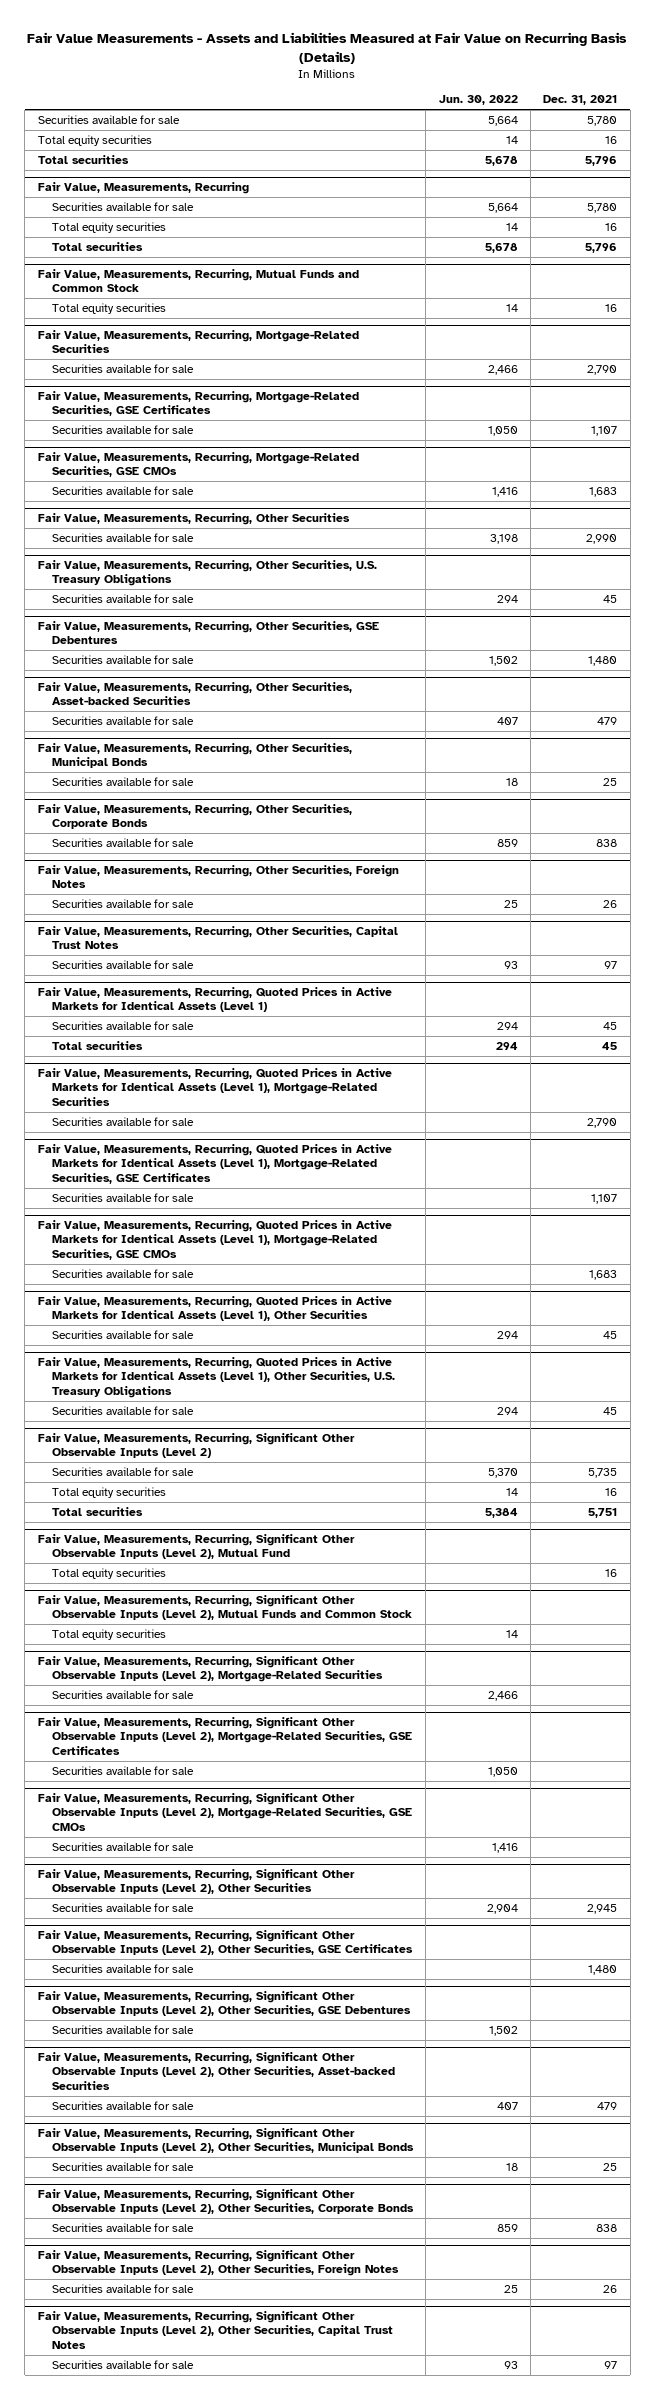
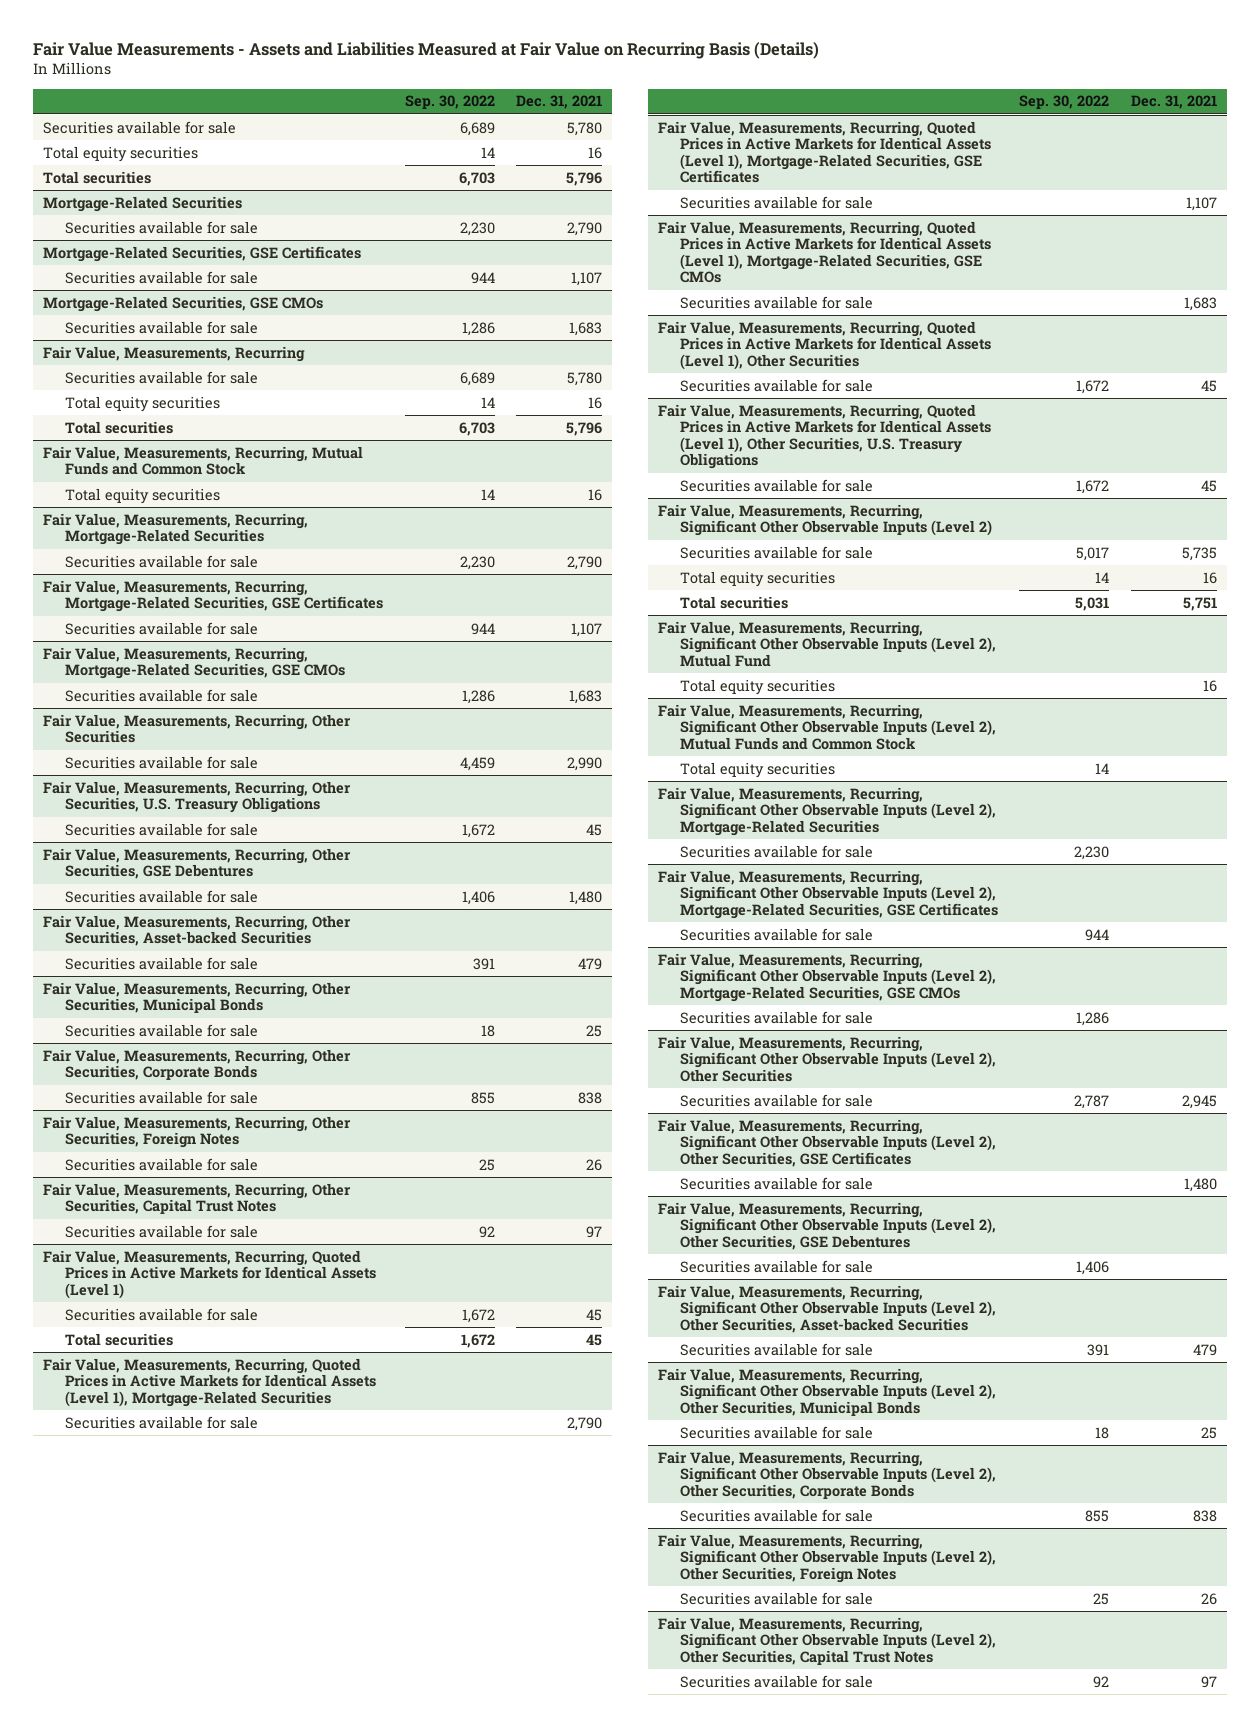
[438,95,518,106] Jun. 30, 2022 -> none
none -> [404,95,495,110] Sep. 30, 2022
none -> [43,195,243,212] Mortgage-Related Securities
none -> [65,220,259,234] Securities available for sale
none -> [43,245,362,262] Mortgage-Related Securities, GSE Certificates
none -> [65,270,259,284] Securities available for sale
none -> [43,295,324,312] Mortgage-Related Securities, GSE CMOs
none -> [65,320,259,334] Securities available for sale

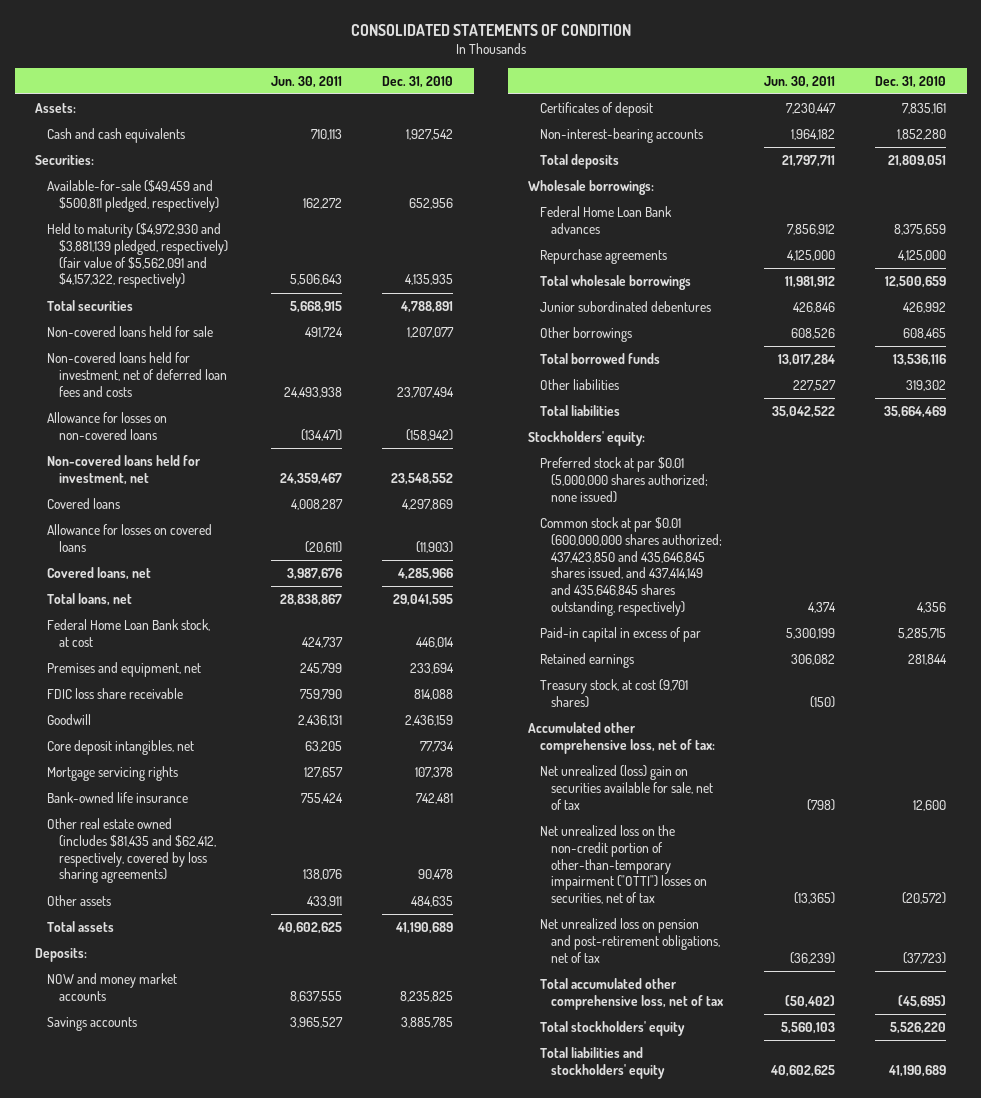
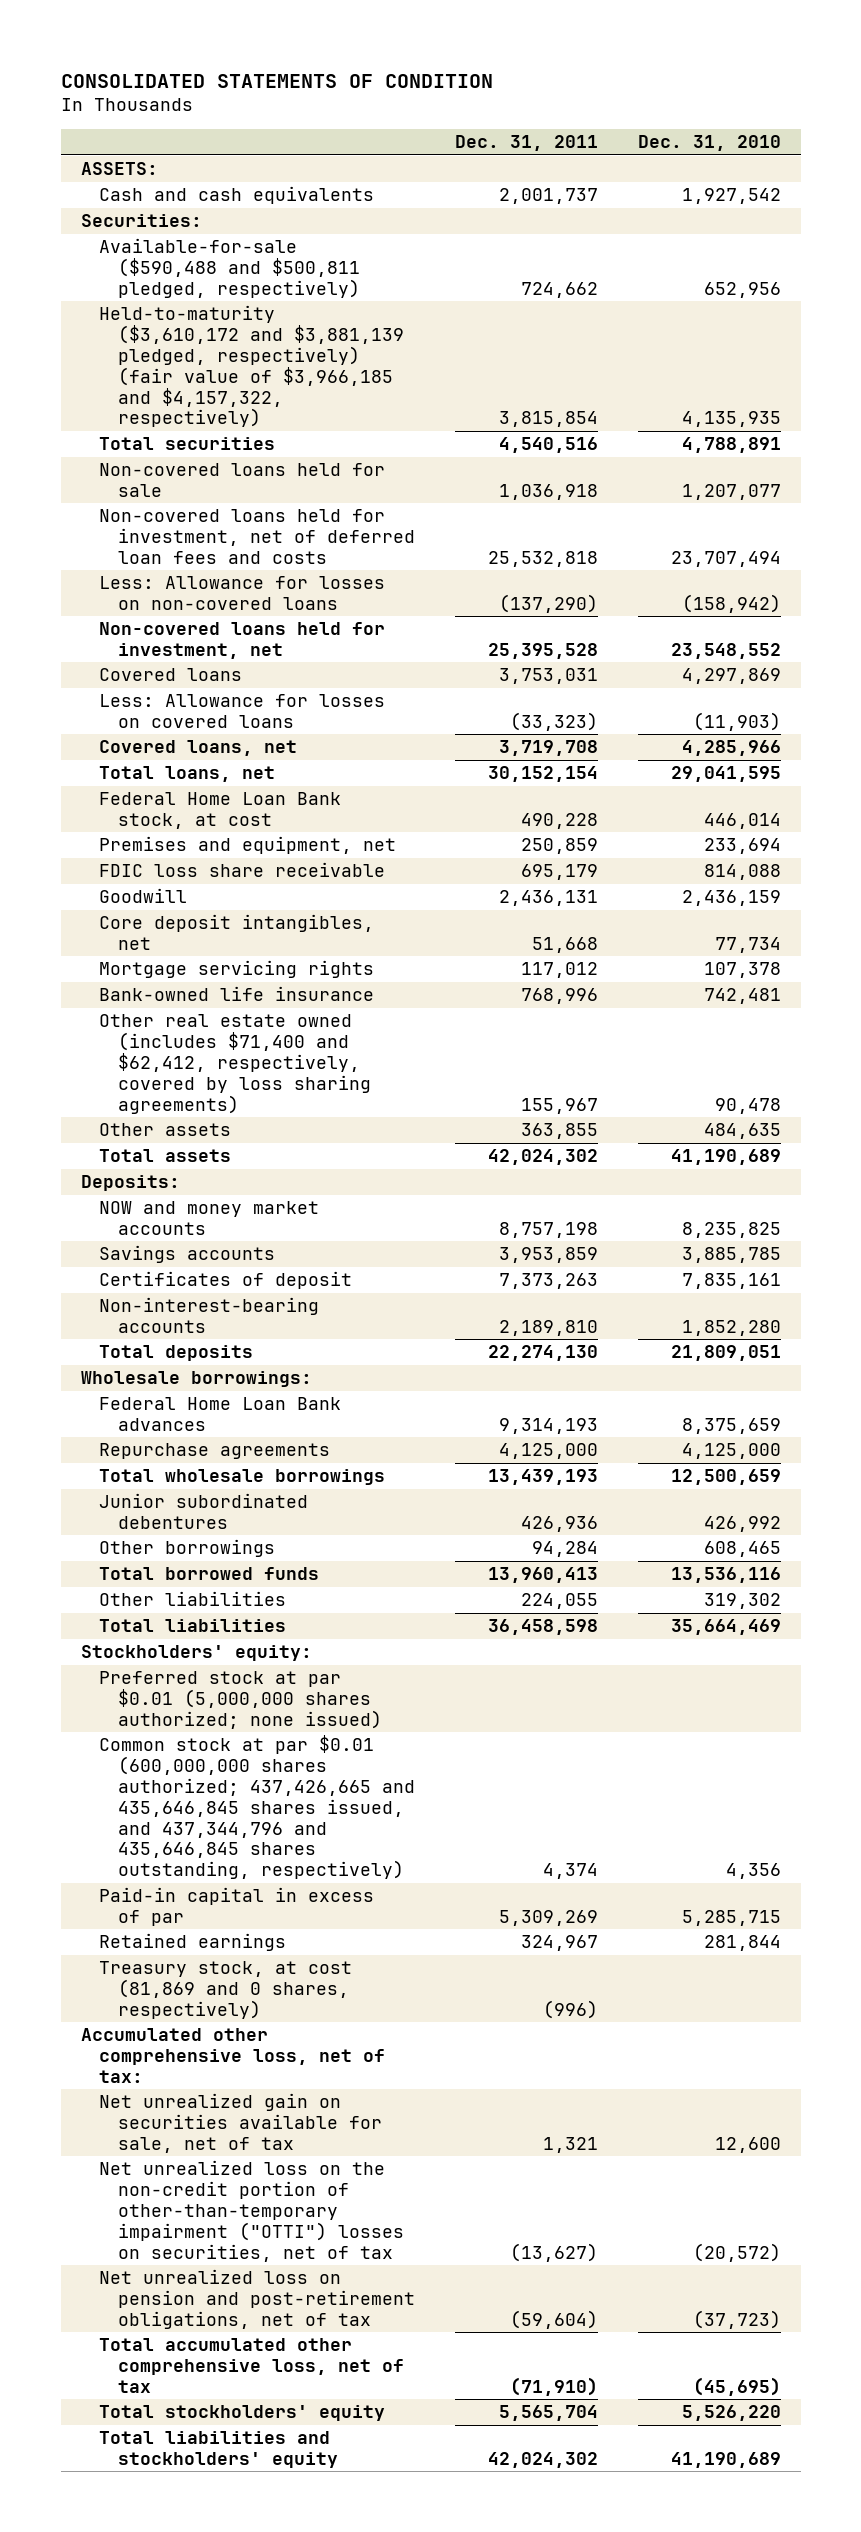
[270,75,342,88] Jun. 30, 2011 -> none
none -> [454,135,598,152] Dec. 31, 2011
[34,103,76,114] Assets: -> [80,162,158,176] ASSETS:
[46,180,219,212] Available-for-sale ($49,459 and $500,811 pledged, respectively) -> [99,238,360,298] Available-for-sale ($590,488 and $500,811 pledged, respectively)
[46,223,228,289] Held to maturity ($4,972,930 and $3,881,139 pledged, respectively) (fair value of $5,562,091 and $4,157,322, respectively) -> [99,305,404,428] Held-to-maturity ($3,610,172 and $3,881,139 pledged, respectively) (fair value of $3,966,185 and $4,157,322, respectively)
[46,412,167,440] Allowance for losses on non-covered loans -> [99,576,386,611] Less: Allowance for losses on non-covered loans
[46,524,212,552] Allowance for losses on covered loans -> [99,694,386,729] Less: Allowance for losses on covered loans
[46,818,216,884] Other real estate owned (includes $81,435 and $62,412, respectively, covered by loss sharing agreements) -> [99,1014,371,1114] Other real estate owned (includes $71,400 and $62,412, respectively, covered by loss sharing agreements)
[539,517,723,617] Common stock at par $0.01 (600,000,000 shares authorized; 437,423,850 and 435,646,845 shares issued, and 437,414,149 and 435,646,845 shares outstanding, respectively) -> [99,1735,415,1880] Common stock at par $0.01 (600,000,000 shares authorized; 437,426,665 and 435,646,845 shares issued, and 437,344,796 and 435,646,845 shares outstanding, respectively)
[539,679,688,708] Treasury stock, at cost (9,701 shares) -> [99,1961,353,2019] Treasury stock, at cost (81,869 and 0 shares, respectively)
[539,765,714,810] Net unrealized (loss) gain on securities available for sale, net of tax -> [99,2093,382,2153] Net unrealized gain on securities available for sale, net of tax

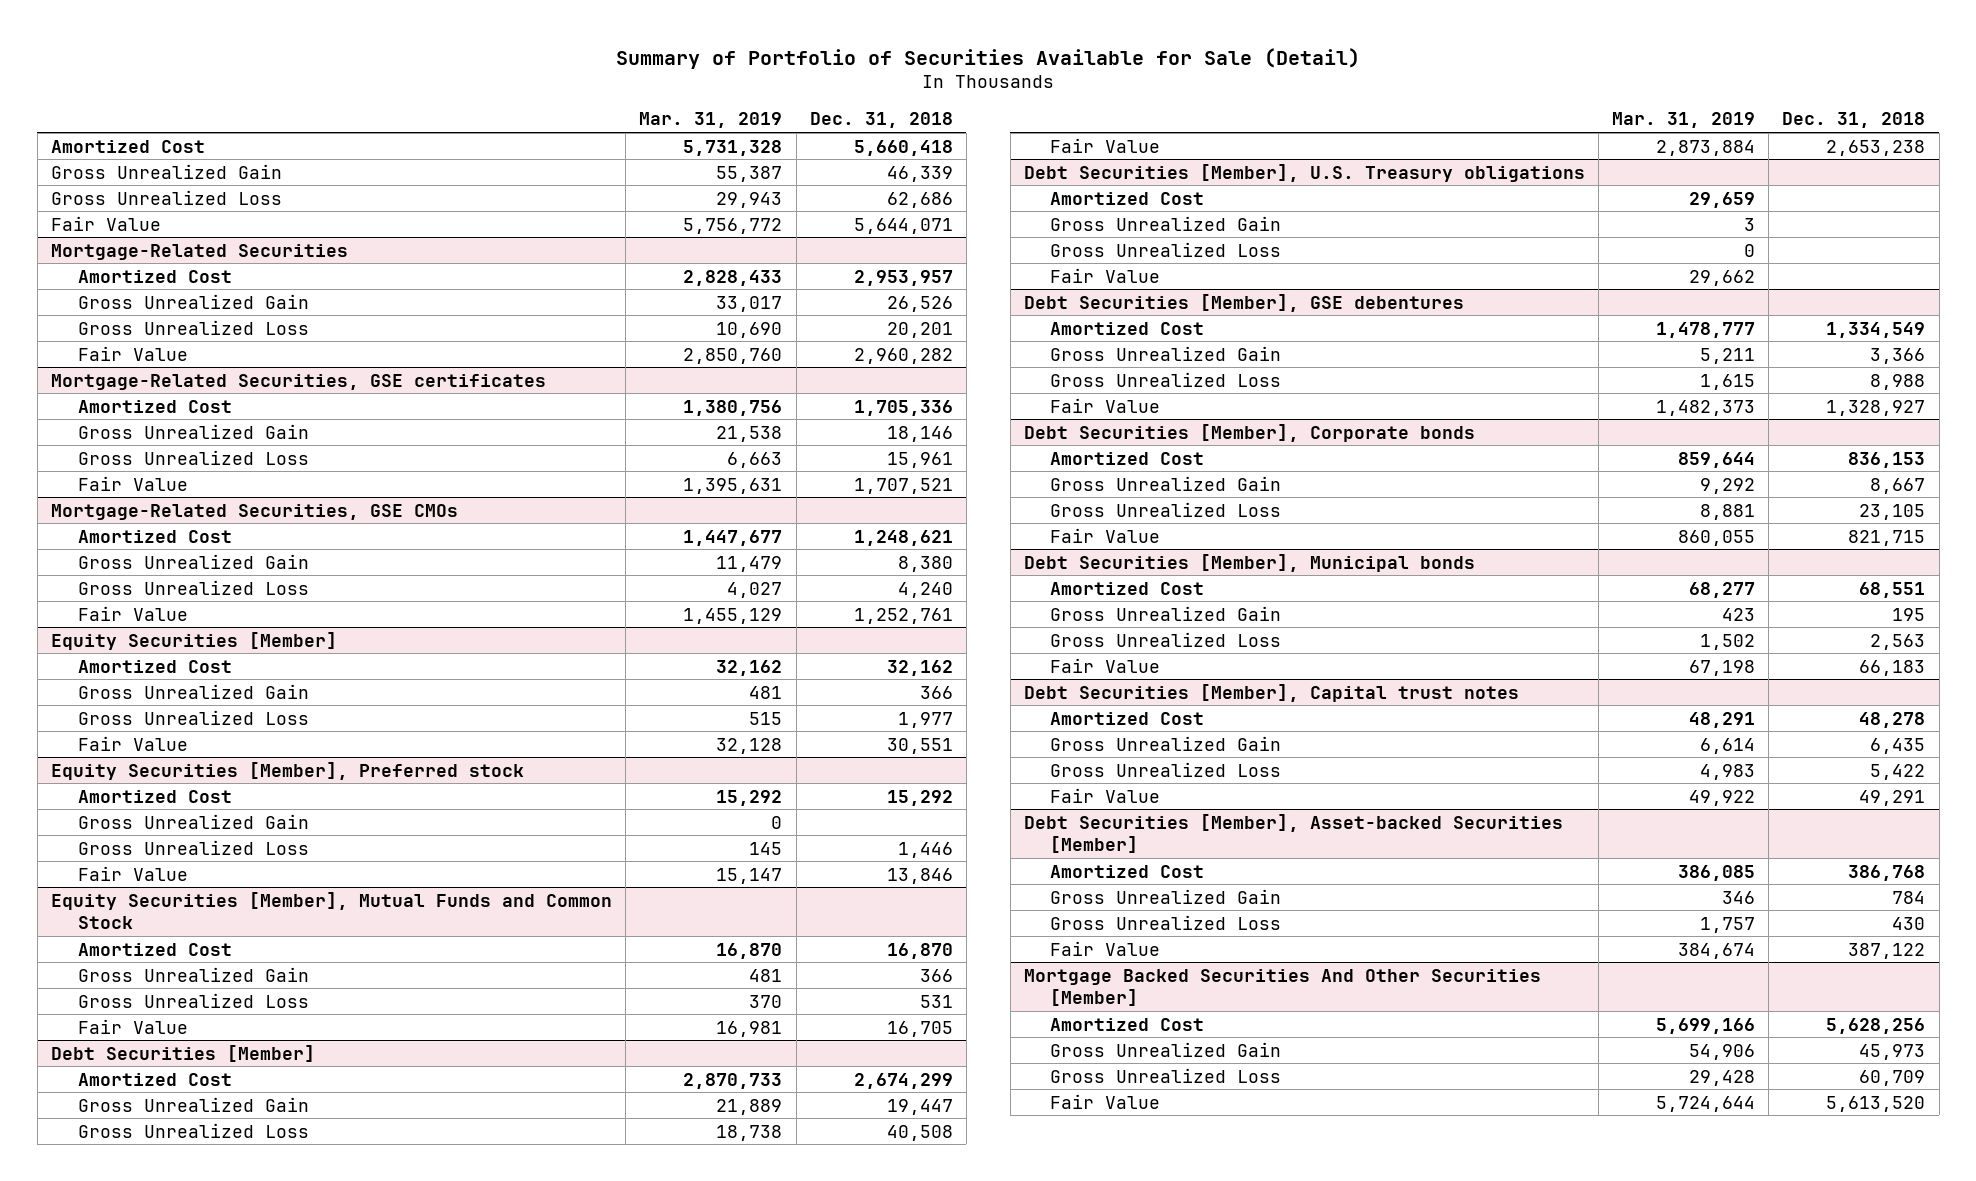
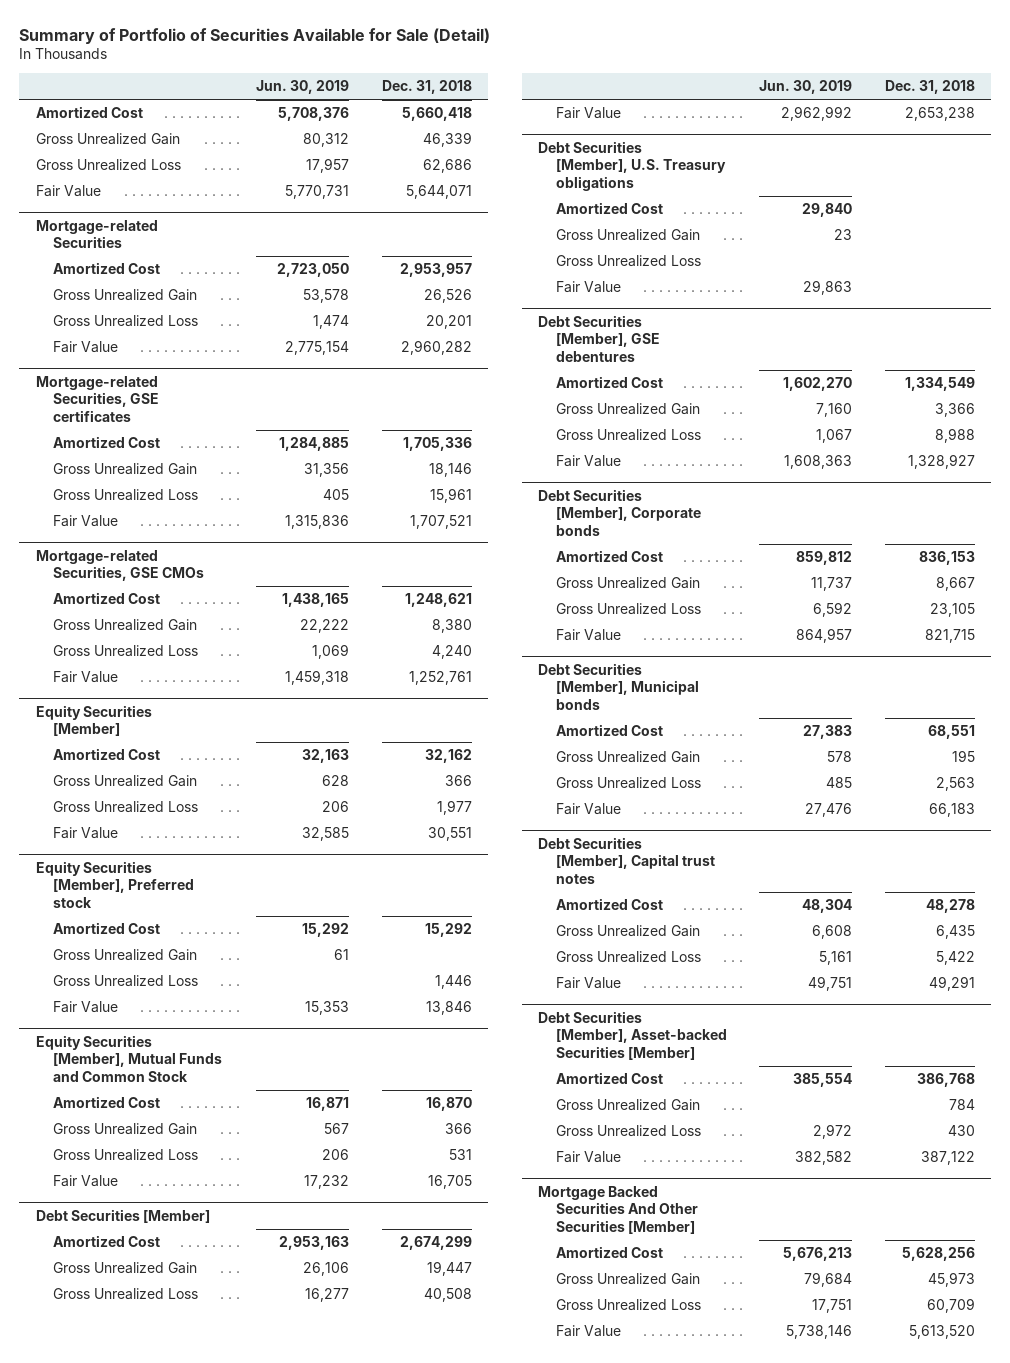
[639,112,783,129] Mar. 31, 2019 -> none
none -> [256,80,350,95] Jun. 30, 2019
[51,243,349,260] Mortgage-Related Securities -> [35,219,158,249] Mortgage-related Securities
[51,373,547,390] Mortgage-Related Securities, GSE certificates -> [35,375,160,422] Mortgage-related Securities, GSE certificates
[51,503,459,520] Mortgage-Related Securities, GSE CMOs -> [35,549,205,582] Mortgage-related Securities, GSE CMOs

